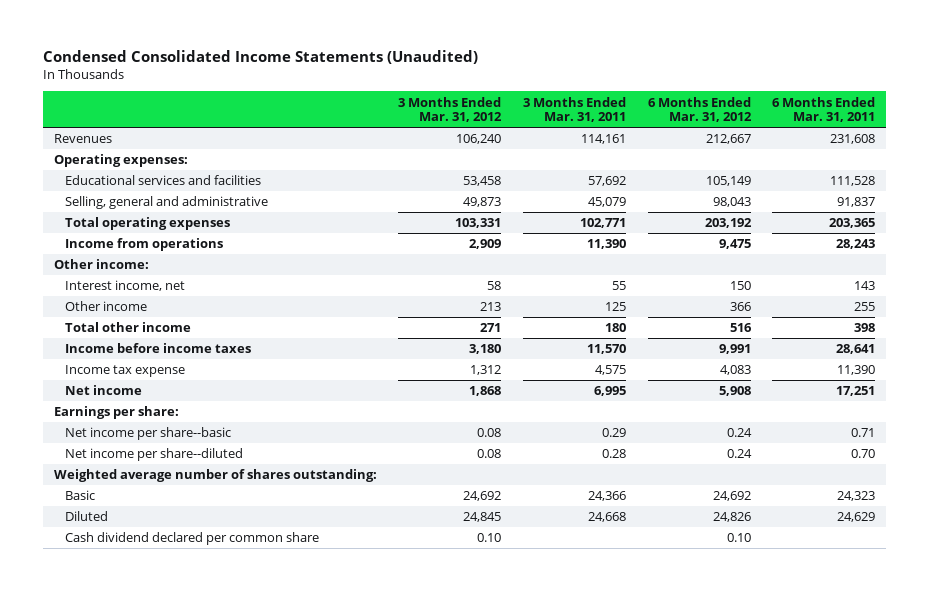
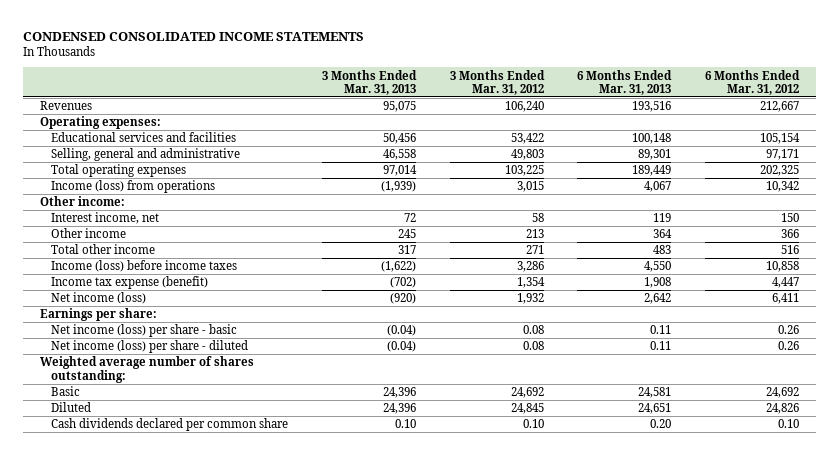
[42,50,478,65] Condensed Consolidated Income Statements (Unaudited) -> [22,31,364,41] CONDENSED CONSOLIDATED INCOME STATEMENTS
[522,96,626,123] 3 Months Ended Mar. 31, 2011 -> none
[772,96,876,123] 6 Months Ended Mar. 31, 2011 -> none
none -> [321,69,417,95] 3 Months Ended Mar. 31, 2013
none -> [577,69,673,95] 6 Months Ended Mar. 31, 2013
[463,176,502,187] 53,458 -> [510,133,544,145] 53,422
[705,176,751,187] 105,149 -> [760,133,801,145] 105,154
[463,197,502,208] 49,873 -> [510,149,544,161] 49,803
[712,197,751,208] 98,043 -> [766,149,800,161] 97,171
[455,218,502,229] 103,331 -> [504,165,544,177] 103,225
[704,218,752,229] 203,192 -> [760,165,800,177] 202,325
[64,238,223,252] Income from operations -> [50,180,215,194] Income (loss) from operations
[469,239,502,250] 2,909 -> [516,181,544,193] 3,015
[718,239,751,250] 9,475 -> [766,181,800,193] 10,342
[64,343,251,354] Income before income taxes -> [50,260,237,273] Income (loss) before income taxes
[469,344,502,355] 3,180 -> [516,261,544,273] 3,286
[718,344,751,355] 9,991 -> [766,261,800,273] 10,858
[64,365,185,378] Income tax expense -> [50,276,208,290] Income tax expense (benefit)
[470,365,502,376] 1,312 -> [516,277,545,289] 1,354
[719,365,751,376] 4,083 -> [772,277,800,289] 4,447
[64,385,142,396] Net income -> [50,292,146,305] Net income (loss)
[469,386,502,397] 1,868 -> [516,293,544,305] 1,932
[718,386,751,397] 5,908 -> [772,293,800,305] 6,411
[64,427,231,441] Net income per share--basic -> [50,324,237,338] Net income (loss) per share - basic
[726,428,752,438] 0.24 -> [778,325,800,335] 0.26
[64,448,243,462] Net income per share--diluted -> [50,340,248,354] Net income (loss) per share - diluted
[726,449,752,459] 0.24 -> [778,341,800,351] 0.26
[64,532,319,546] Cash dividend declared per common share -> [50,418,288,432] Cash dividends declared per common share

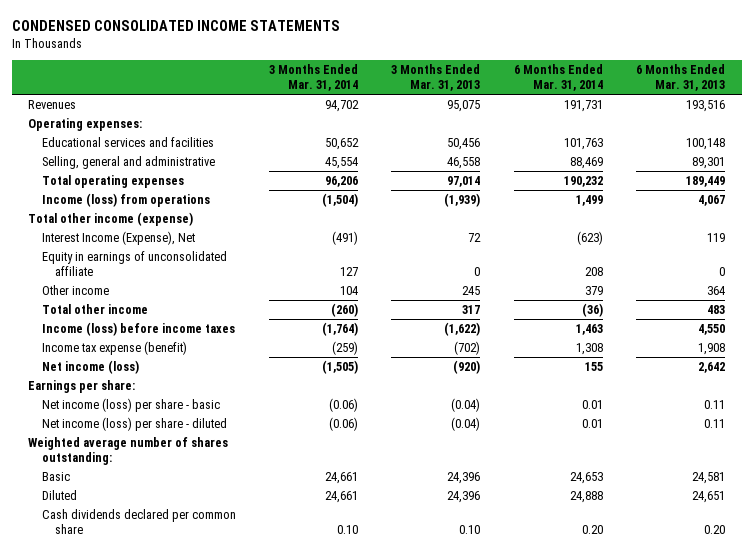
[449,69,545,95] 3 Months Ended Mar. 31, 2012 -> none
[705,69,801,95] 6 Months Ended Mar. 31, 2012 -> none
none -> [269,64,359,92] 3 Months Ended Mar. 31, 2014
none -> [513,64,603,92] 6 Months Ended Mar. 31, 2014
[39,196,125,207] Other income: -> [28,211,194,226] Total other income (expense)
[50,212,159,225] Interest income, net -> [41,230,195,245] Interest Income (Expense), Net
none -> [41,250,227,277] Equity in earnings of unconsolidated affiliate

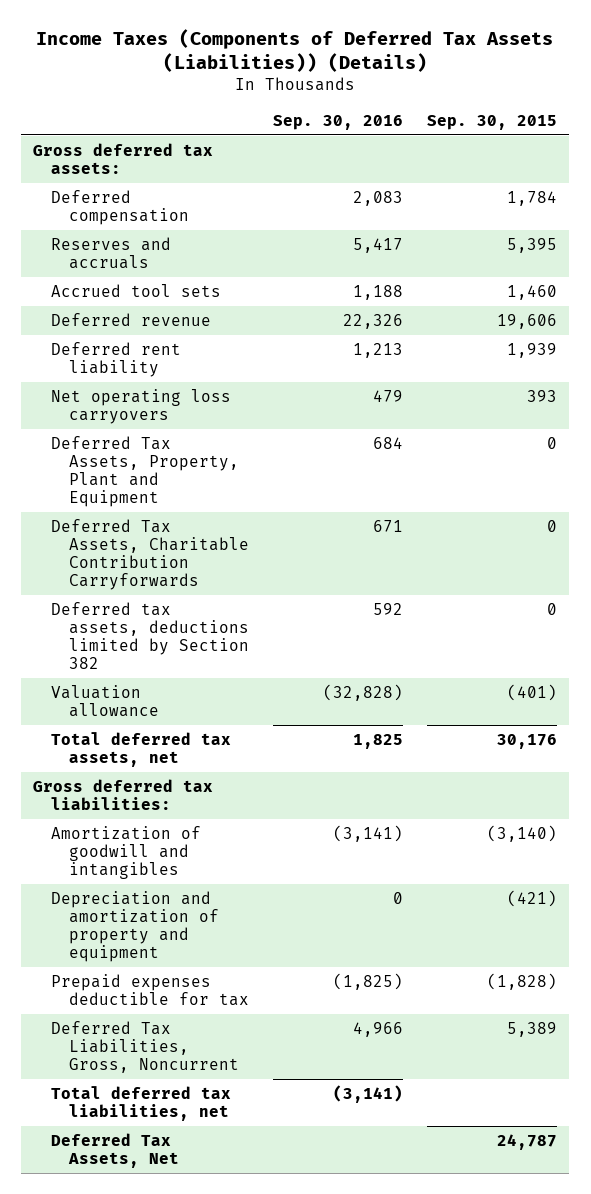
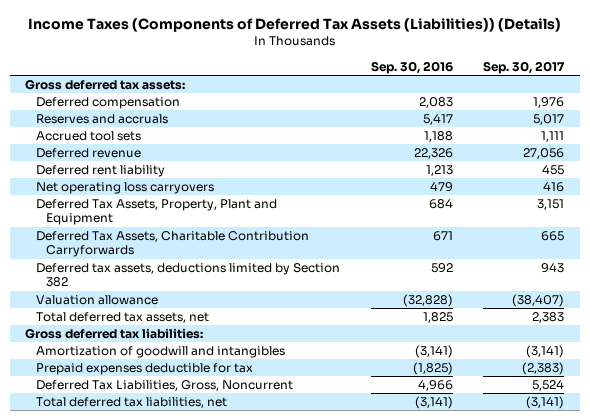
[427,114,558,130] Sep. 30, 2015 -> none
none -> [483,60,566,74] Sep. 30, 2017
[51,890,220,962] Depreciation and amortization of property and equipment -> none
[51,1132,180,1168] Deferred Tax Assets, Net -> none

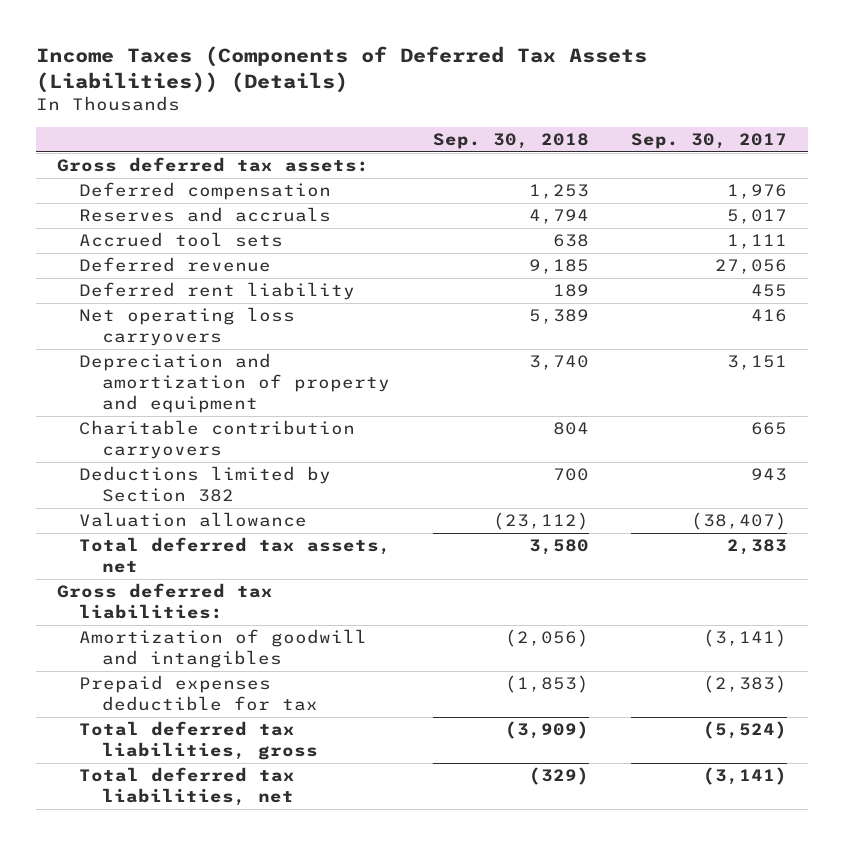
[370,60,453,74] Sep. 30, 2016 -> none
none -> [432,133,589,150] Sep. 30, 2018
[35,199,277,226] Deferred Tax Assets, Property, Plant and Equipment -> [79,353,390,413] Depreciation and amortization of property and equipment
[35,231,309,258] Deferred Tax Assets, Charitable Contribution Carryforwards -> [79,420,356,460] Charitable contribution carryovers
[35,263,340,288] Deferred tax assets, deductions limited by Section 382 -> [79,466,332,503] Deductions limited by Section 382
[35,380,293,392] Deferred Tax Liabilities, Gross, Noncurrent -> [79,721,318,761] Total deferred tax liabilities, gross
[532,380,565,392] 5,524 -> [702,721,787,740] (5,524)

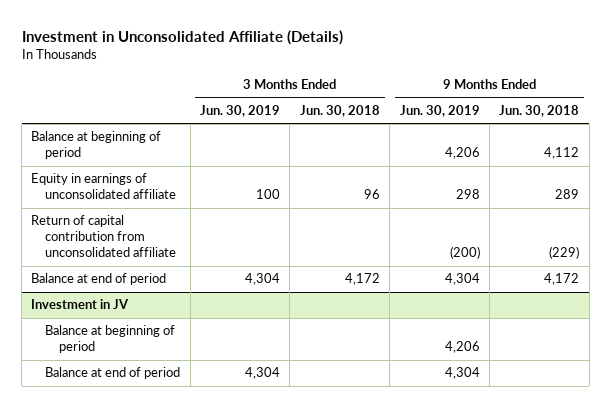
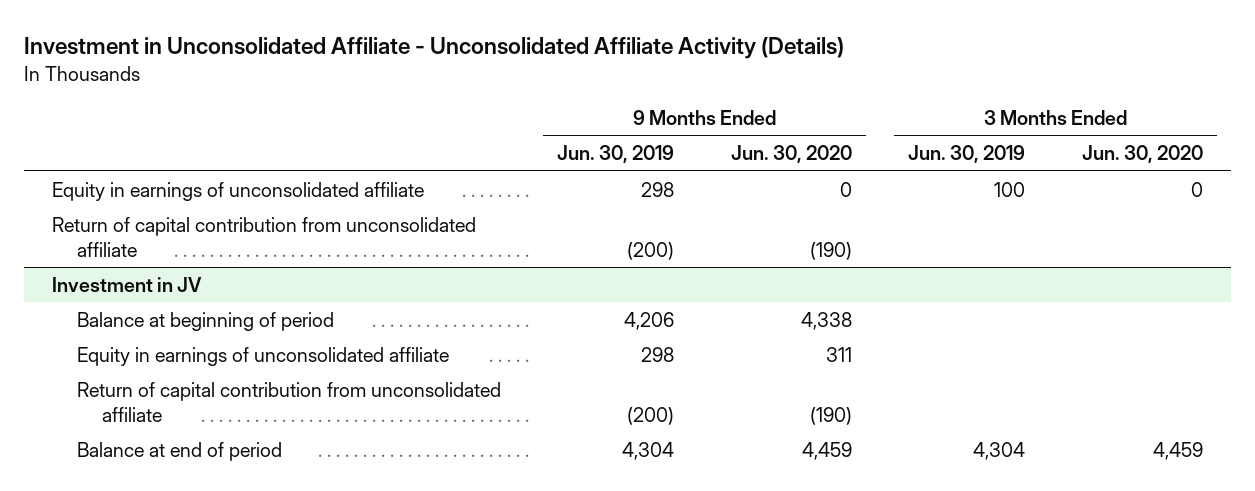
[21,29,343,45] Investment in Unconsolidated Affiliate (Details) -> [23,37,844,60] Investment in Unconsolidated Affiliate - Unconsolidated Affiliate Activity (Details)
[299,104,380,117] Jun. 30, 2018 -> none
[499,104,580,117] Jun. 30, 2018 -> none
none -> [730,145,852,164] Jun. 30, 2020
none -> [1081,145,1203,164] Jun. 30, 2020
[31,131,162,160] Balance at beginning of period -> none
[31,273,167,286] Balance at end of period -> none
none -> [76,346,449,366] Equity in earnings of unconsolidated affiliate
none -> [76,381,501,422] Return of capital contribution from unconsolidated affiliate

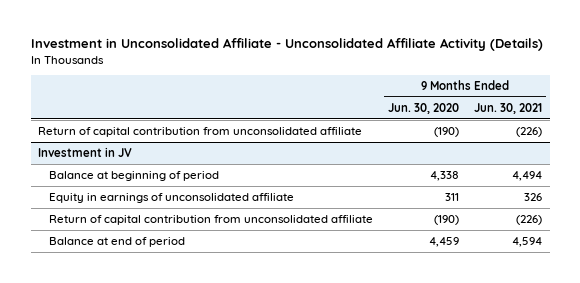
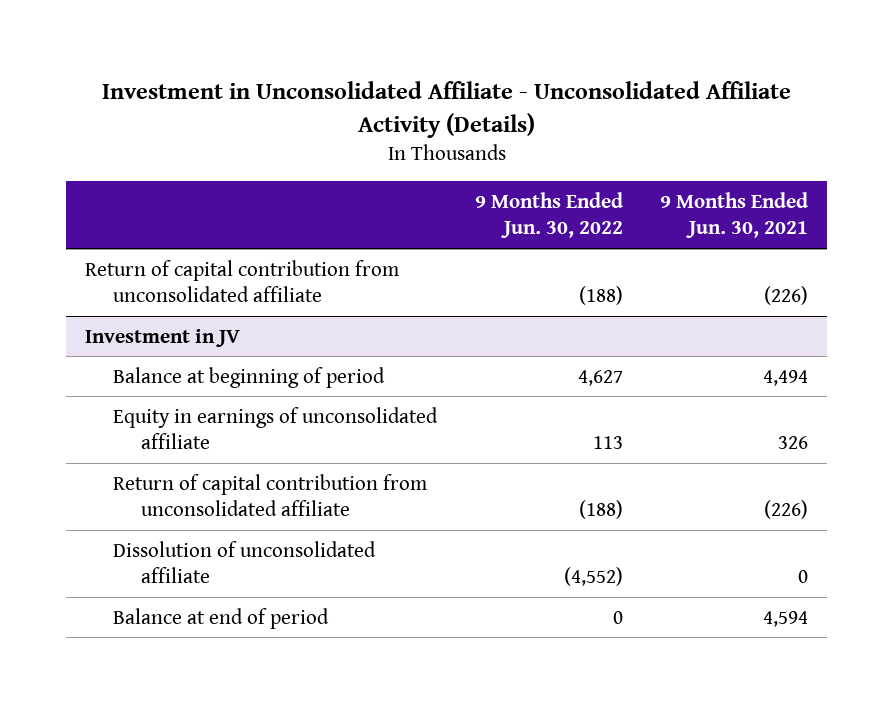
[387,102,459,114] Jun. 30, 2020 -> none
none -> [474,191,623,239] 9 Months Ended Jun. 30, 2022
none -> [112,540,376,584] Dissolution of unconsolidated affiliate

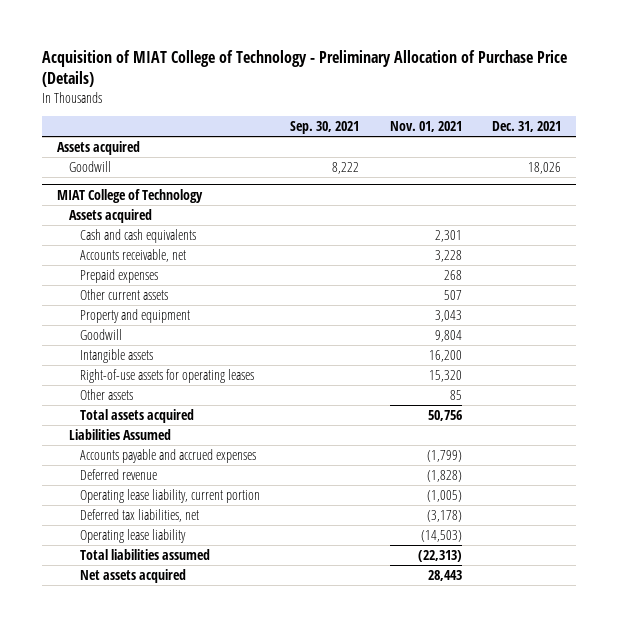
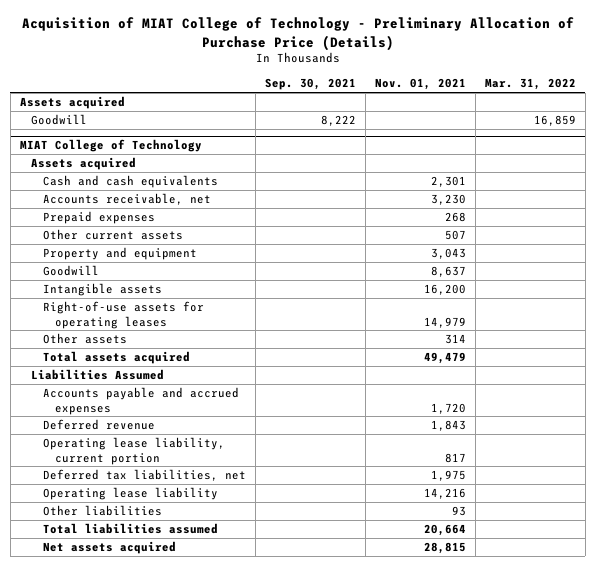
[491,120,561,132] Dec. 31, 2021 -> none
none -> [484,78,576,91] Mar. 31, 2022
[434,249,462,262] 3,228 -> [430,194,466,206] 3,230
[434,329,462,342] 9,804 -> [430,266,466,278] 8,637
[428,369,462,382] 15,320 -> [423,316,466,328] 14,979
[449,389,462,400] 85 -> [444,334,466,345] 314
[427,409,462,421] 50,756 -> [423,352,466,365] 49,479
[426,449,462,462] (1,799) -> [430,402,466,414] 1,720
[426,469,462,482] (1,828) -> [430,420,466,432] 1,843
[426,489,462,502] (1,005) -> [444,452,466,463] 817
[426,509,462,522] (3,178) -> [430,470,466,482] 1,975
[420,529,462,542] (14,503) -> [423,488,466,500] 14,216
none -> [43,505,163,517] Other liabilities
[417,549,462,562] (22,313) -> [423,524,466,537] 20,664
[427,569,462,581] 28,443 -> [423,542,466,555] 28,815

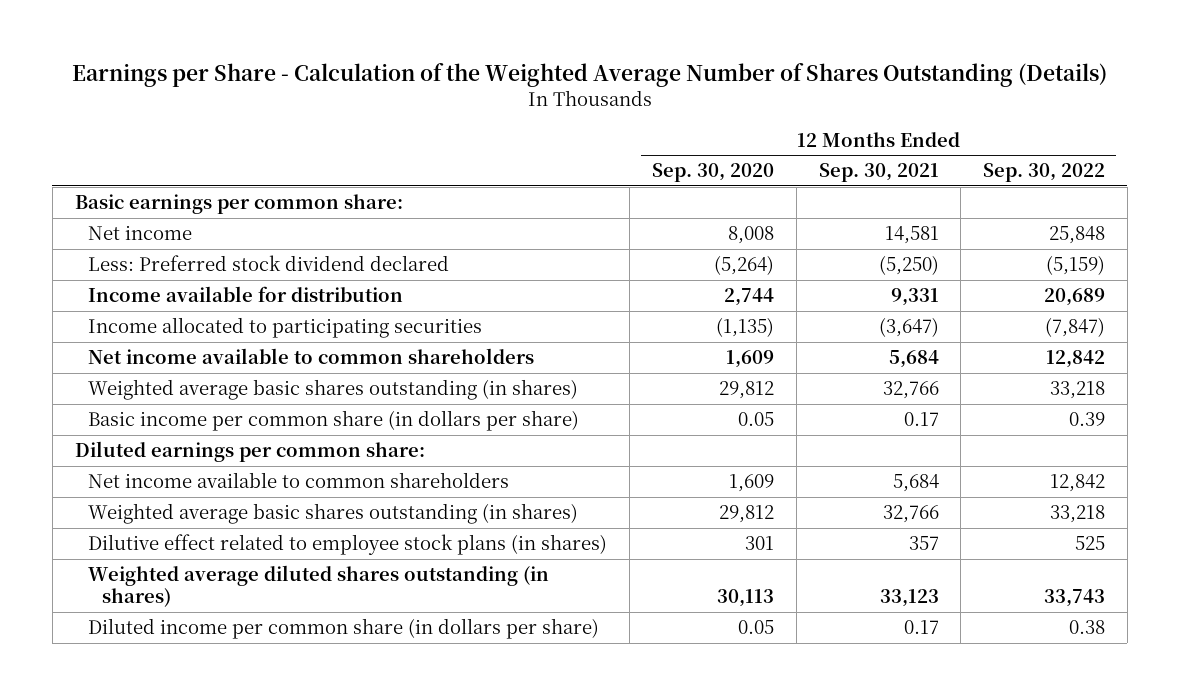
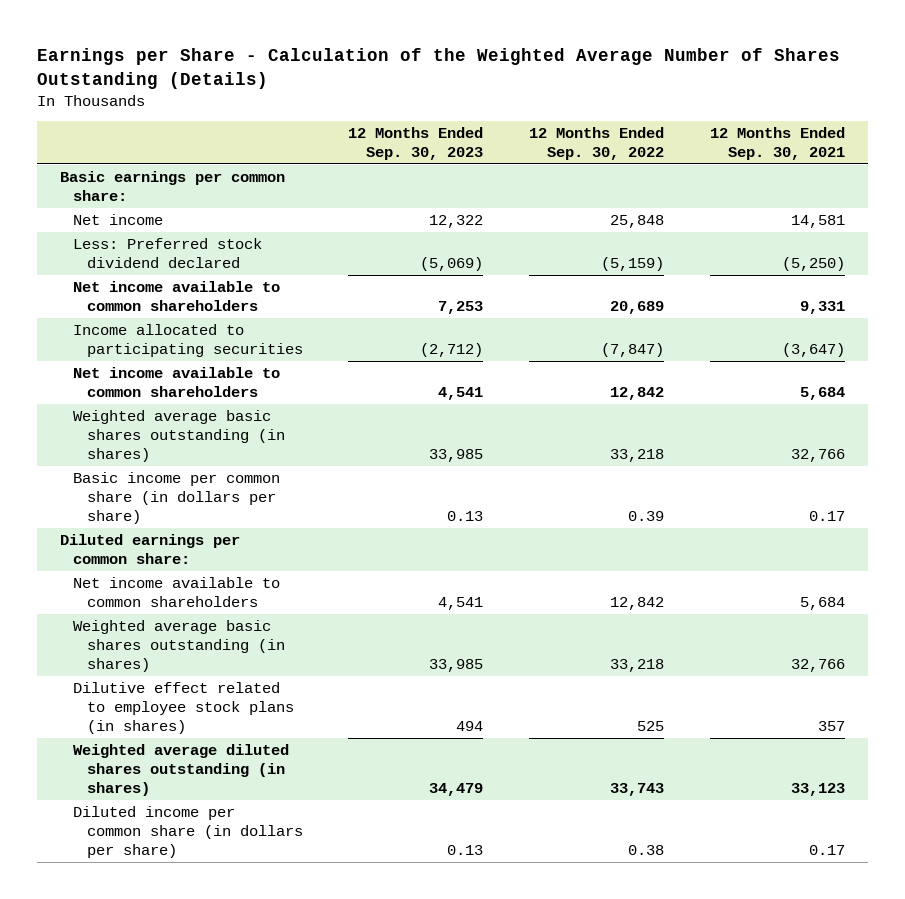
[651,163,774,183] Sep. 30, 2020 -> none
none -> [348,126,484,160] 12 Months Ended Sep. 30, 2023
[88,286,404,303] Income available for distribution -> [73,281,281,311] Net income available to common shareholders

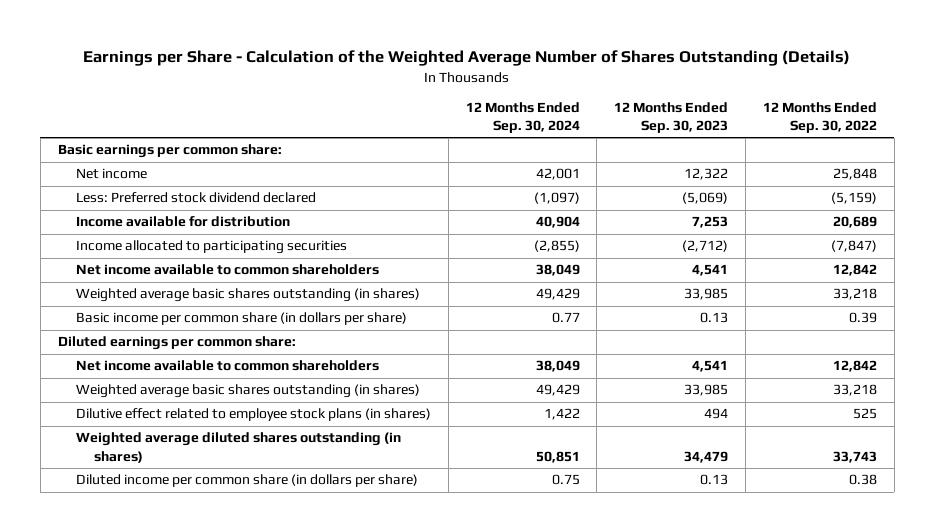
[709,126,845,160] 12 Months Ended Sep. 30, 2021 -> none
none -> [465,102,580,134] 12 Months Ended Sep. 30, 2024
[73,281,281,311] Net income available to common shareholders -> [75,216,290,228] Income available for distribution

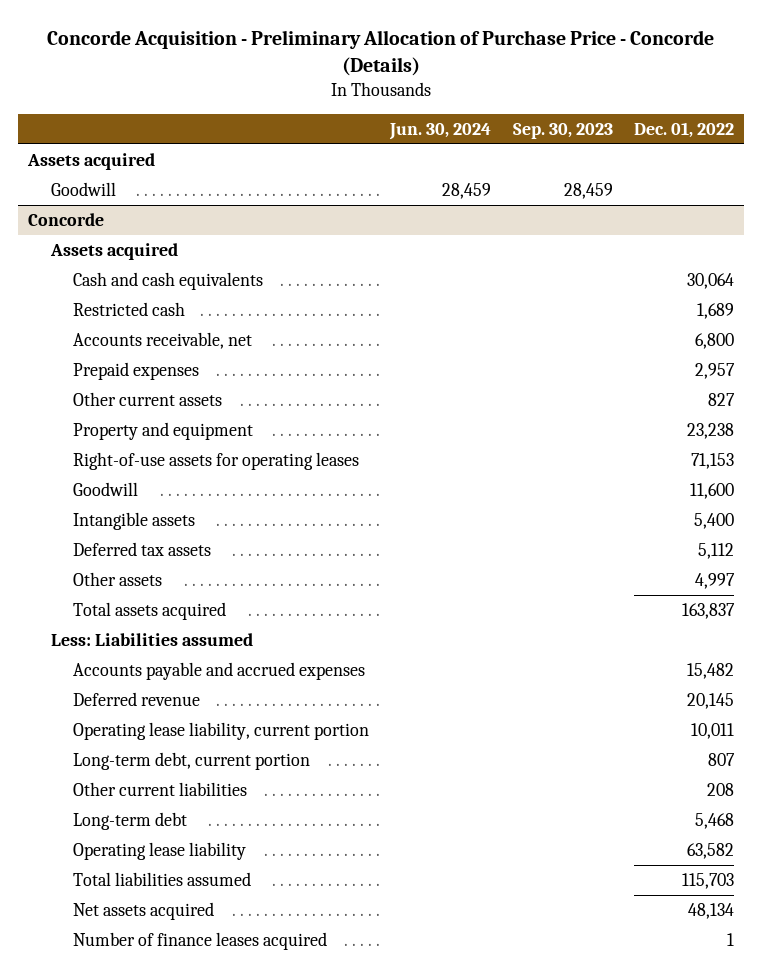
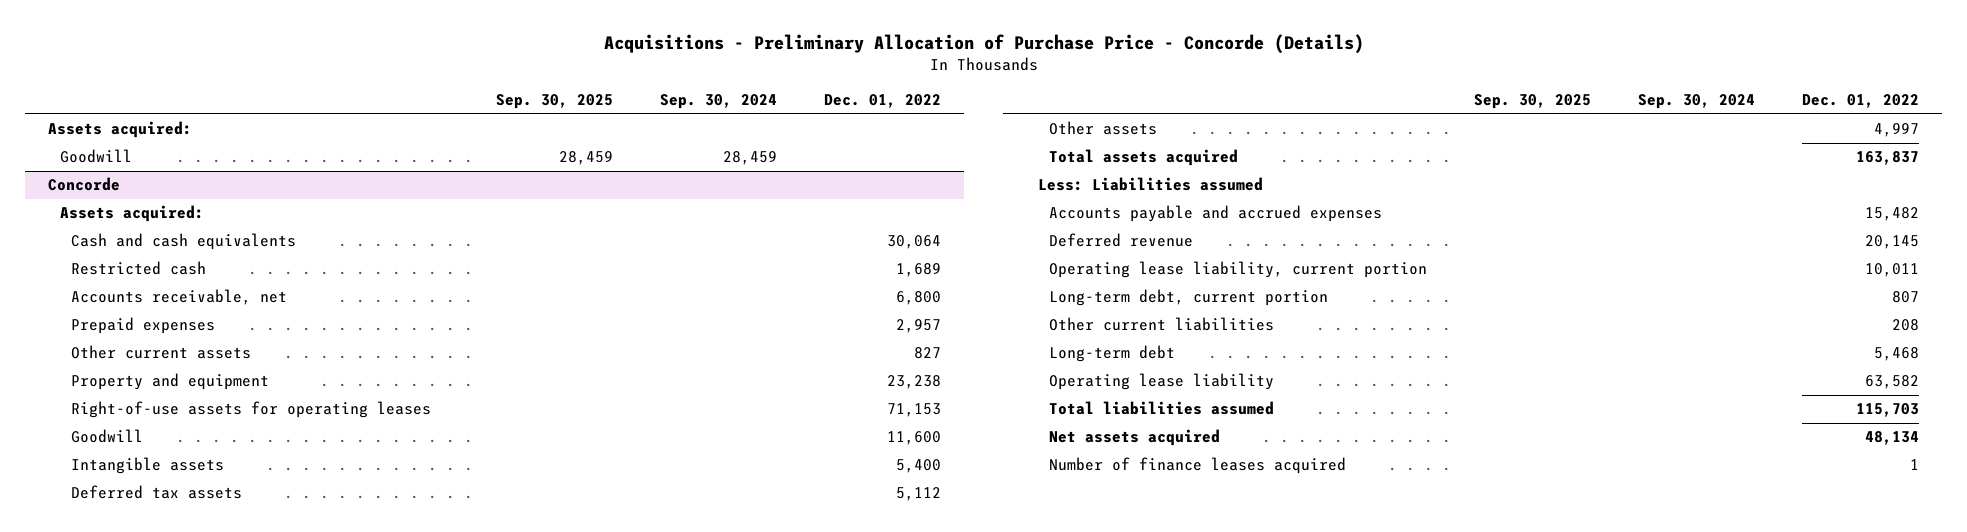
[47,29,715,77] Concorde Acquisition - Preliminary Allocation of Purchase Price - Concorde (Details) -> [603,34,1364,55] Acquisitions - Preliminary Allocation of Purchase Price - Concorde (Details)
[389,122,492,140] Jun. 30, 2024 -> none
[512,122,613,139] Sep. 30, 2023 -> none
none -> [496,94,614,110] Sep. 30, 2025
none -> [659,94,777,110] Sep. 30, 2024
[27,153,156,171] Assets acquired -> [48,121,193,139] Assets acquired:
[49,243,178,261] Assets acquired -> [59,205,204,223] Assets acquired:

